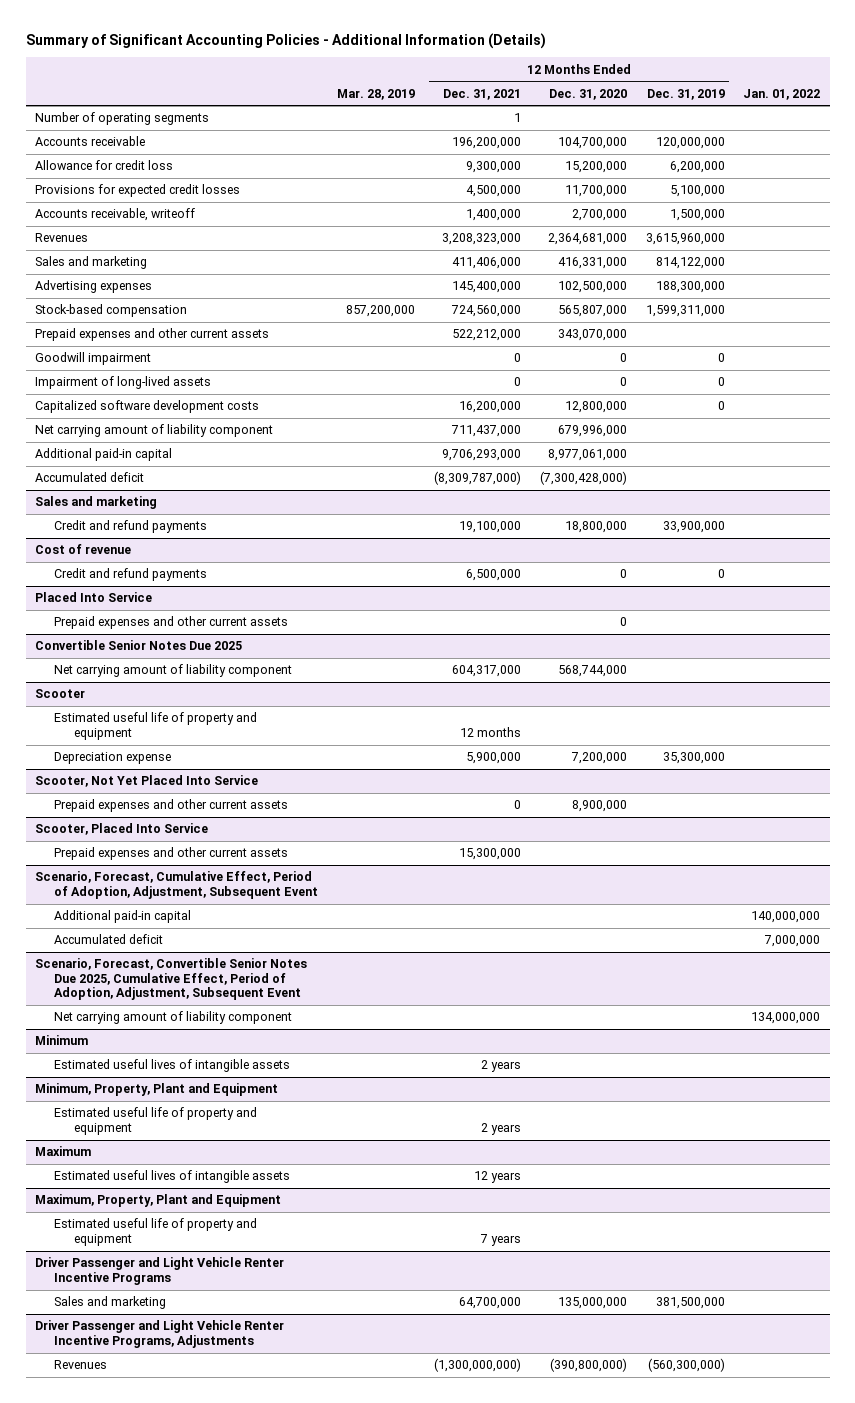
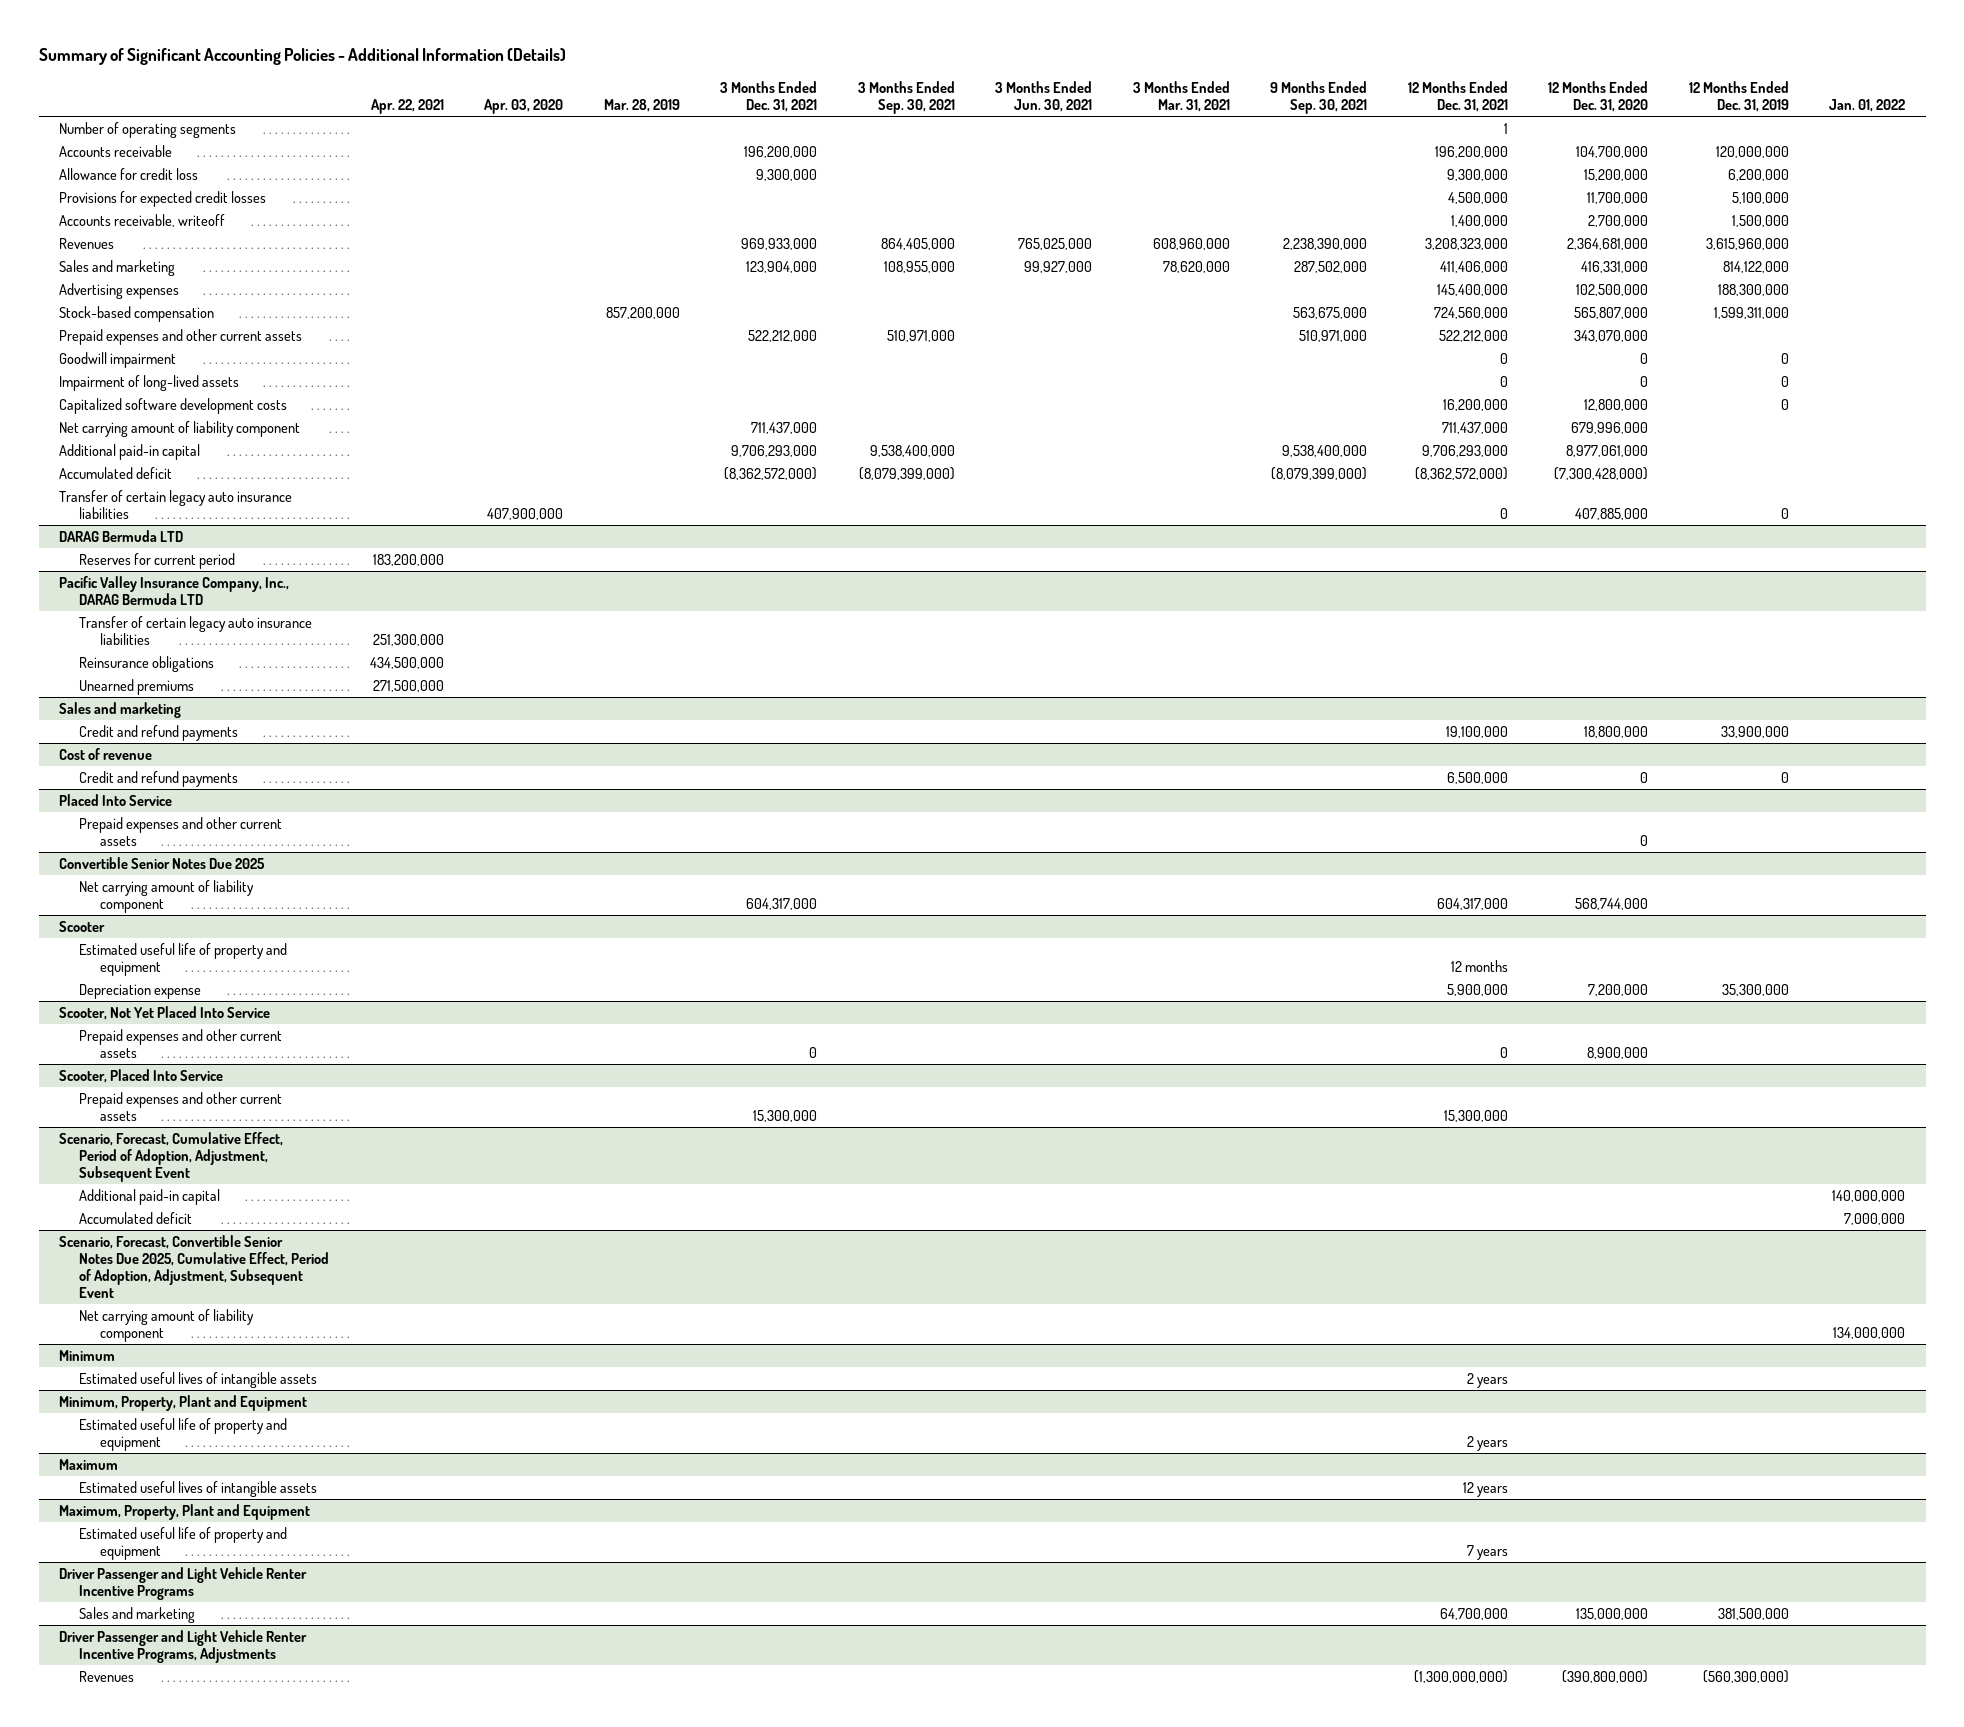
none -> [370,98,444,114] Apr. 22, 2021
none -> [484,98,564,114] Apr. 03, 2020
none -> [720,80,818,112] 3 Months Ended Dec. 31, 2021
none -> [857,80,955,114] 3 Months Ended Sep. 30, 2021
none -> [995,80,1093,112] 3 Months Ended Jun. 30, 2021
none -> [1132,80,1230,112] 3 Months Ended Mar. 31, 2021
none -> [1270,80,1368,114] 9 Months Ended Sep. 30, 2021
[434,471,522,486] (8,309,787,000) -> [1414,466,1508,480] (8,362,572,000)
none -> [58,489,292,519] Transfer of certain legacy auto insurance liabilities
none -> [58,529,183,542] DARAG Bermuda LTD
none -> [79,552,236,569] Reserves for current period
none -> [58,575,289,605] Pacific Valley Insurance Company, Inc., DARAG Bermuda LTD
none -> [79,615,313,645] Transfer of certain legacy auto insurance liabilities
none -> [79,655,215,672] Reinsurance obligations
none -> [79,678,195,695] Unearned premiums

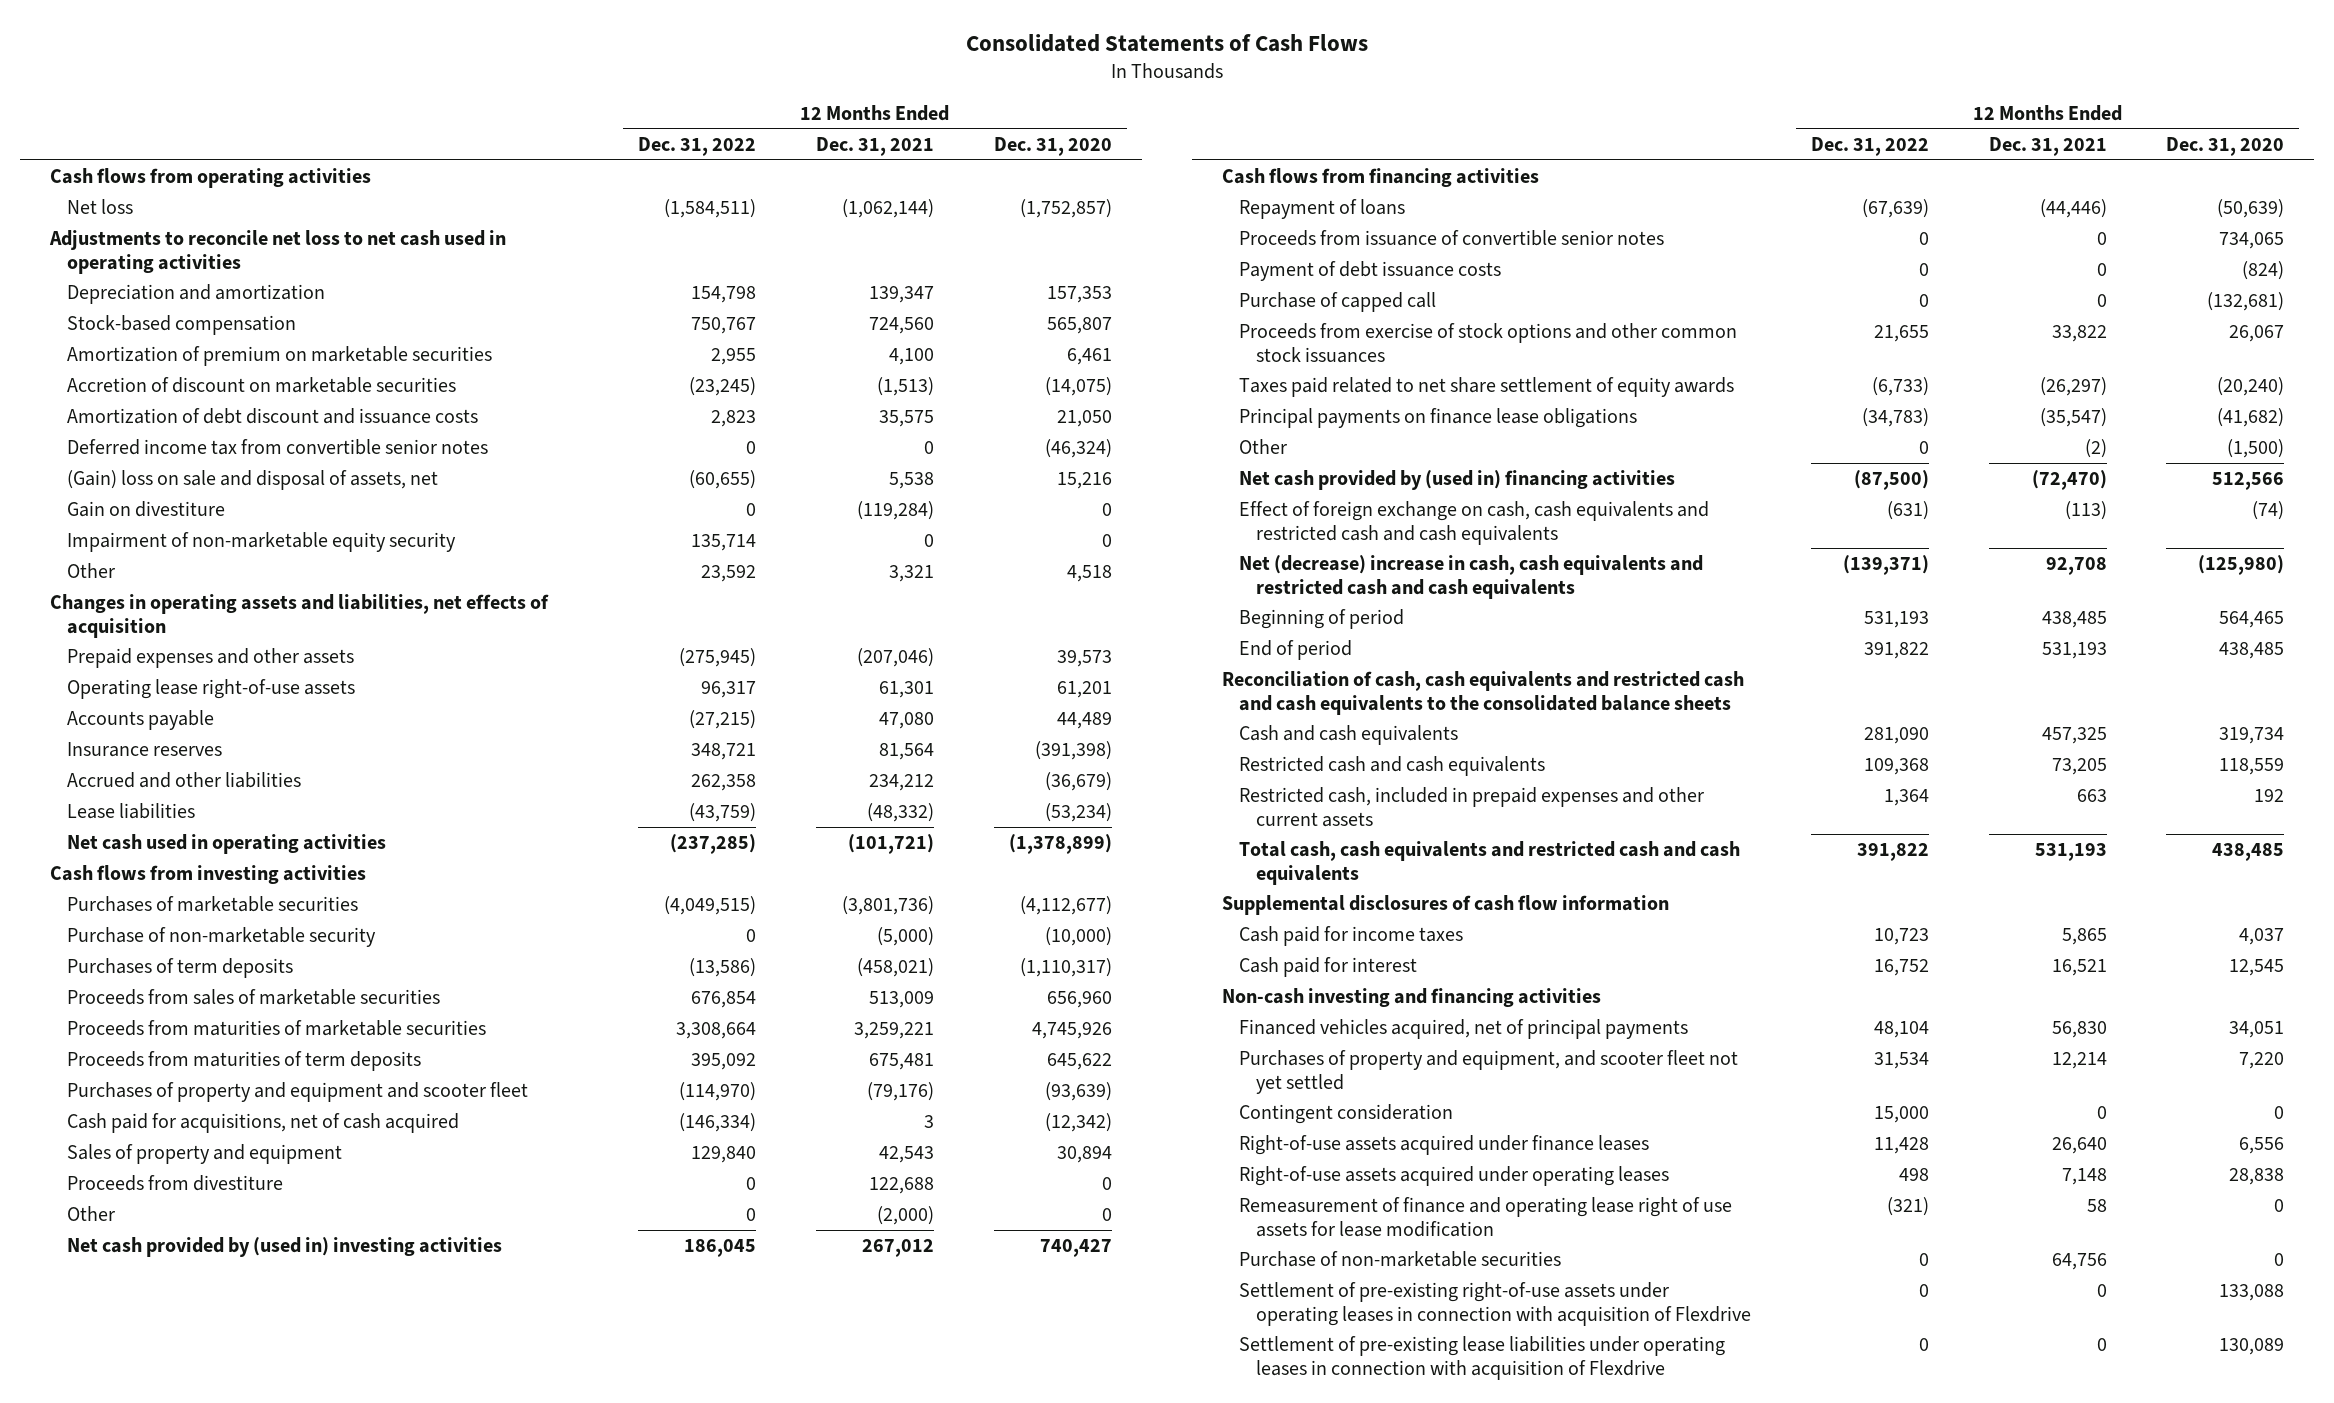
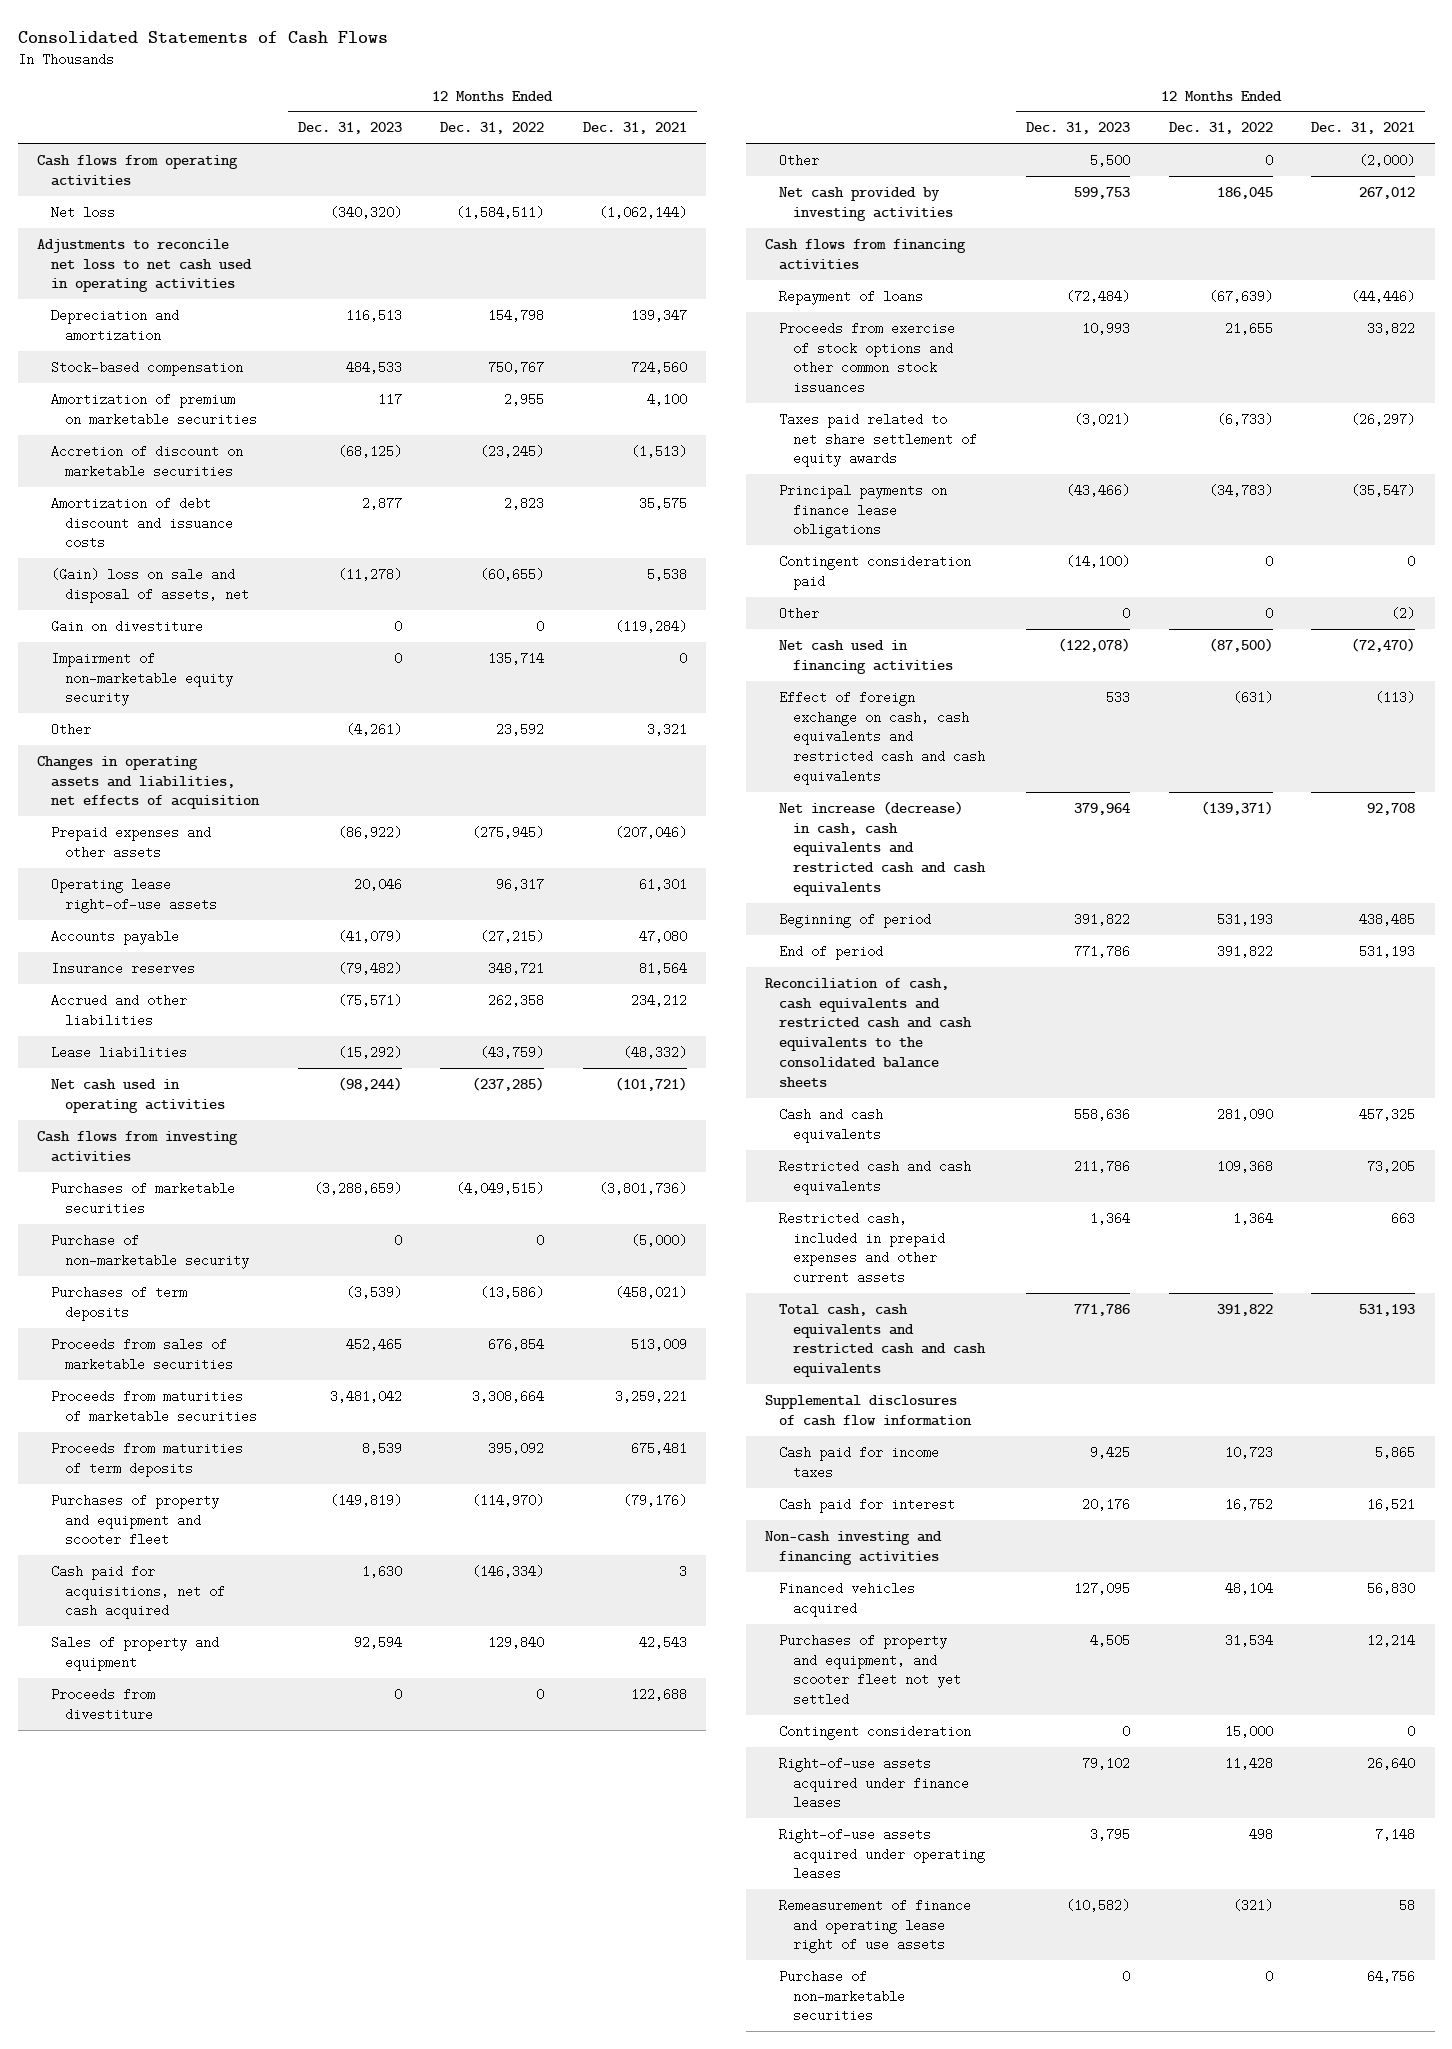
[994,136,1113,156] Dec. 31, 2020 -> none
none -> [297,122,402,135] Dec. 31, 2023
[66,438,488,455] Deferred income tax from convertible senior notes -> none
[66,1236,502,1257] Net cash provided by (used in) investing activities -> [779,186,954,221] Net cash provided by investing activities
[1239,229,1665,246] Proceeds from issuance of convertible senior notes -> none
[1239,260,1502,281] Payment of debt issuance costs -> none
[1239,291,1437,312] Purchase of capped call -> none
none -> [779,554,972,590] Contingent consideration paid
[1239,469,1676,490] Net cash provided by (used in) financing activities -> [779,639,954,674] Net cash used in financing activities
[1239,554,1704,599] Net (decrease) increase in cash, cash equivalents and restricted cash and cash equivalents -> [779,800,987,897] Net increase (decrease) in cash, cash equivalents and restricted cash and cash equivalents
[1239,1018,1689,1039] Financed vehicles acquired, net of principal payments -> [779,1581,916,1617] Financed vehicles acquired
[1239,1196,1733,1237] Remeasurement of finance and operating lease right of use assets for lease modification -> [779,1898,972,1954] Remeasurement of finance and operating lease right of use assets
[1239,1281,1751,1326] Settlement of pre-existing right-of-use assets under operating leases in connection with acquisition of Flexdrive -> none
[1239,1335,1726,1380] Settlement of pre-existing lease liabilities under operating leases in connection with acquisition of Flexdrive -> none

